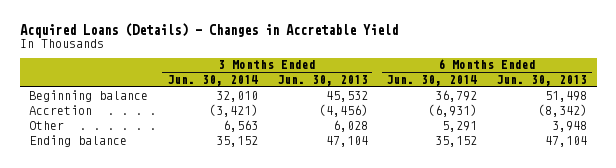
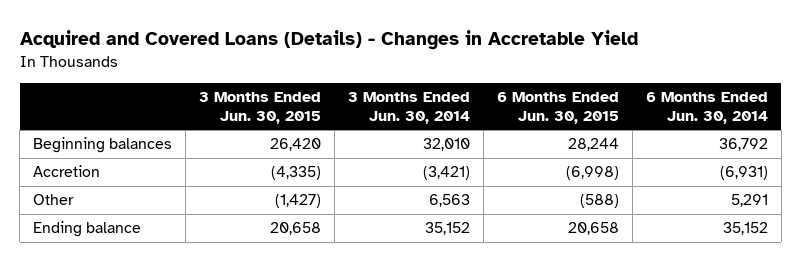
[19,22,398,38] Acquired Loans (Details) - Changes in Accretable Yield -> [19,29,638,50] Acquired and Covered Loans (Details) - Changes in Accretable Yield
[276,75,368,87] Jun. 30, 2013 -> none
[496,75,588,87] Jun. 30, 2013 -> none
none -> [199,92,322,124] 3 Months Ended Jun. 30, 2015
none -> [496,92,619,124] 6 Months Ended Jun. 30, 2015
[28,89,148,102] Beginning balance -> [33,137,173,154] Beginning balances

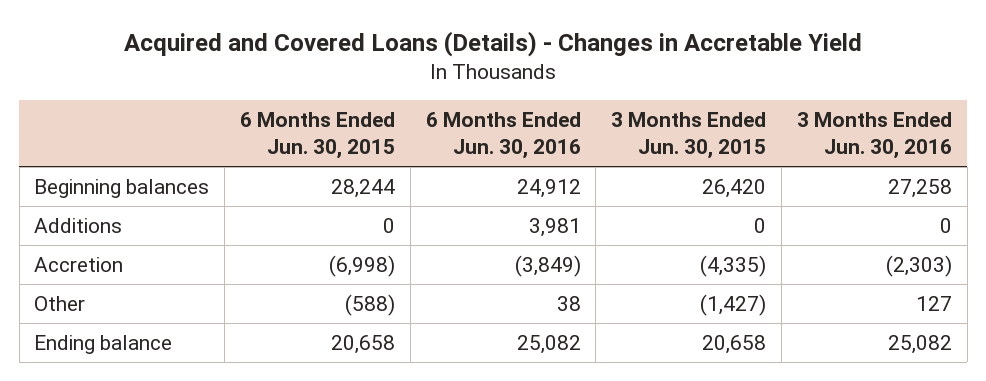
[347,92,470,124] 3 Months Ended Jun. 30, 2014 -> none
[645,92,768,124] 6 Months Ended Jun. 30, 2014 -> none
none -> [425,112,581,159] 6 Months Ended Jun. 30, 2016
none -> [796,112,952,159] 3 Months Ended Jun. 30, 2016
none -> [34,217,123,233] Additions

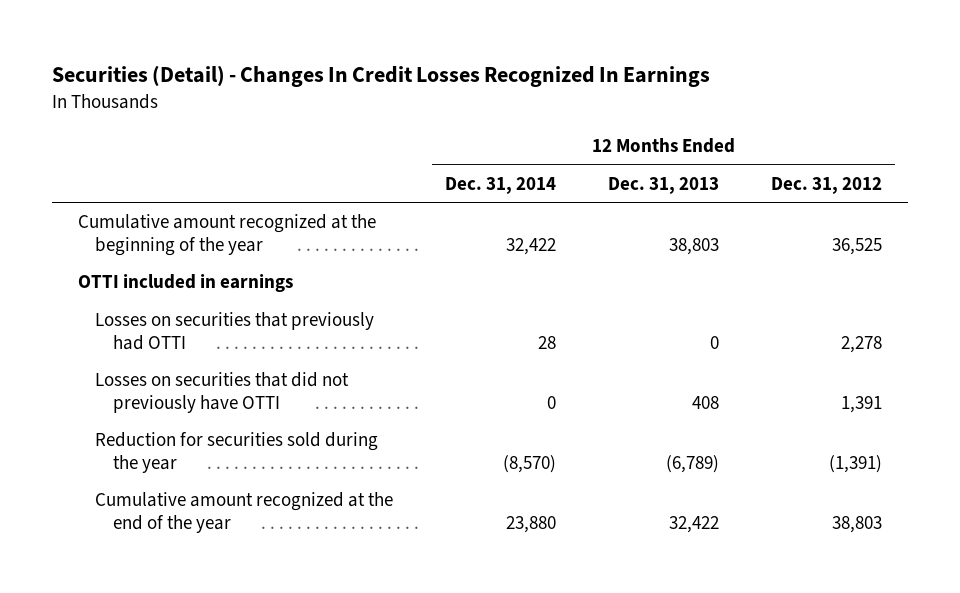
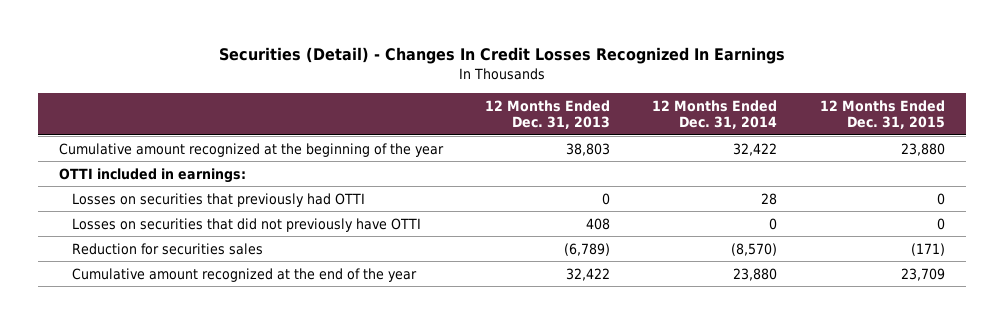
[771,176,883,194] Dec. 31, 2012 -> none
none -> [819,100,945,130] 12 Months Ended Dec. 31, 2015
[78,274,294,293] OTTI included in earnings -> [59,167,247,183] OTTI included in earnings:
[95,432,379,473] Reduction for securities sold during the year -> [71,242,263,255] Reduction for securities sales

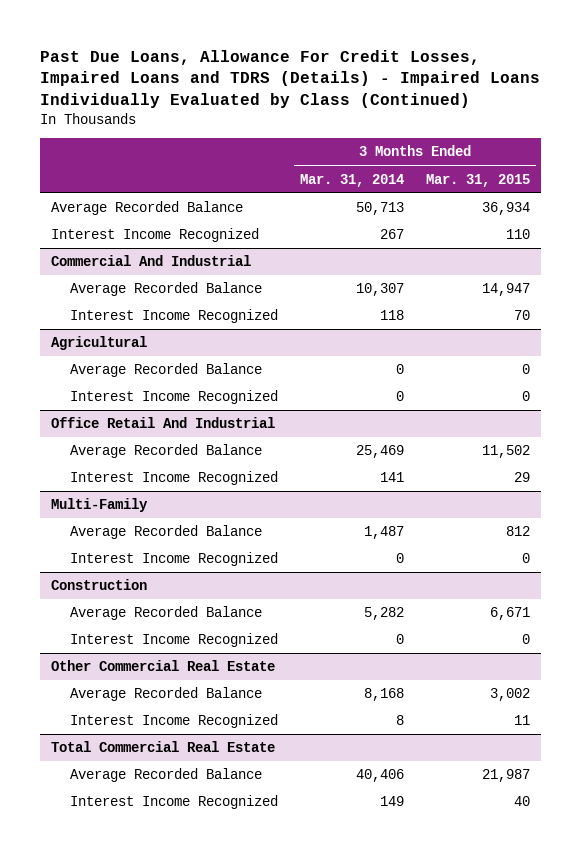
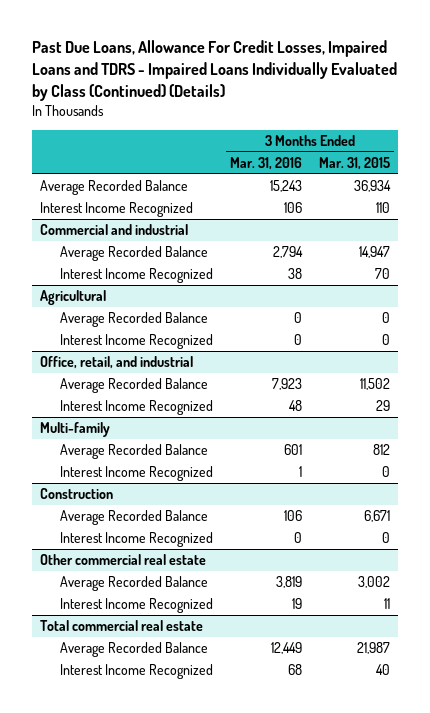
[39,49,540,109] Past Due Loans, Allowance For Credit Losses, Impaired Loans and TDRS (Details) - Impaired Loans Individually Evaluated by Class (Continued) -> [31,40,397,102] Past Due Loans, Allowance For Credit Losses, Impaired Loans and TDRS - Impaired Loans Individually Evaluated by Class (Continued) (Details)
[299,173,404,187] Mar. 31, 2014 -> none
none -> [230,156,303,170] Mar. 31, 2016
[50,255,251,267] Commercial And Industrial -> [39,223,188,235] Commercial and industrial
[50,417,275,429] Office Retail And Industrial -> [39,355,193,369] Office, retail, and industrial
[50,498,148,513] Multi-Family -> [39,421,110,437] Multi-family
[50,660,275,672] Other Commercial Real Estate -> [39,553,206,565] Other commercial real estate
[50,741,275,753] Total Commercial Real Estate -> [39,619,203,631] Total commercial real estate

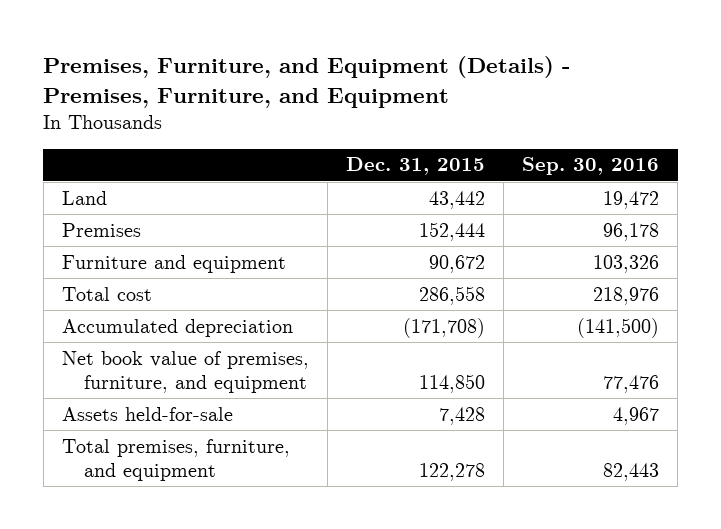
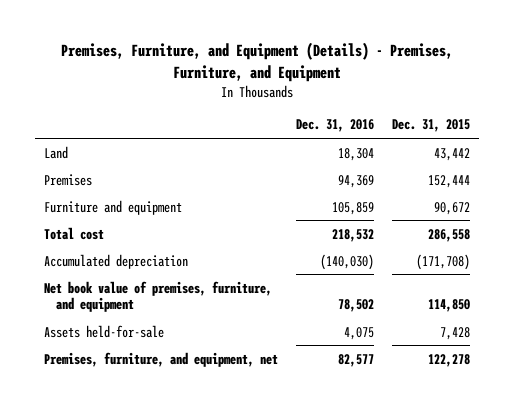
[522,157,660,176] Sep. 30, 2016 -> none
none -> [295,119,374,133] Dec. 31, 2016
[62,438,291,481] Total premises, furniture, and equipment -> [43,351,278,367] Premises, furniture, and equipment, net

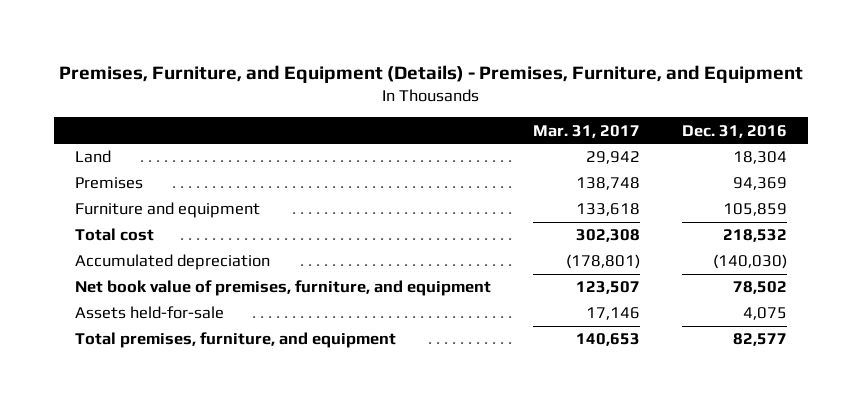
[392,119,471,133] Dec. 31, 2015 -> none
none -> [532,124,640,138] Mar. 31, 2017
[43,351,278,367] Premises, furniture, and equipment, net -> [74,332,396,349] Total premises, furniture, and equipment

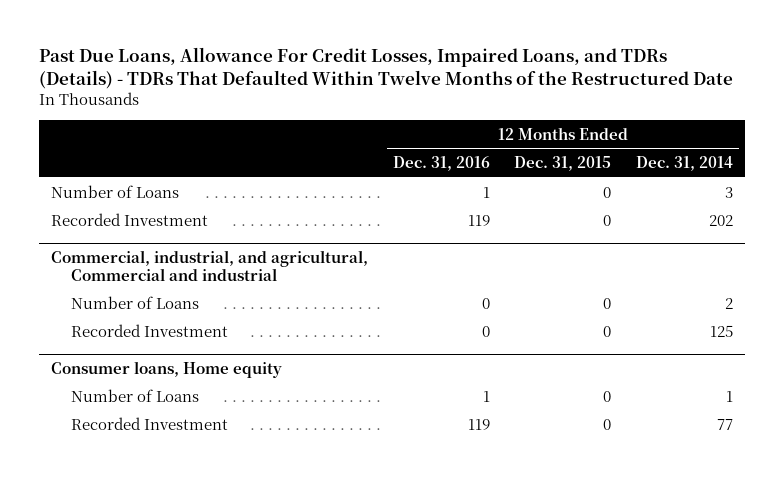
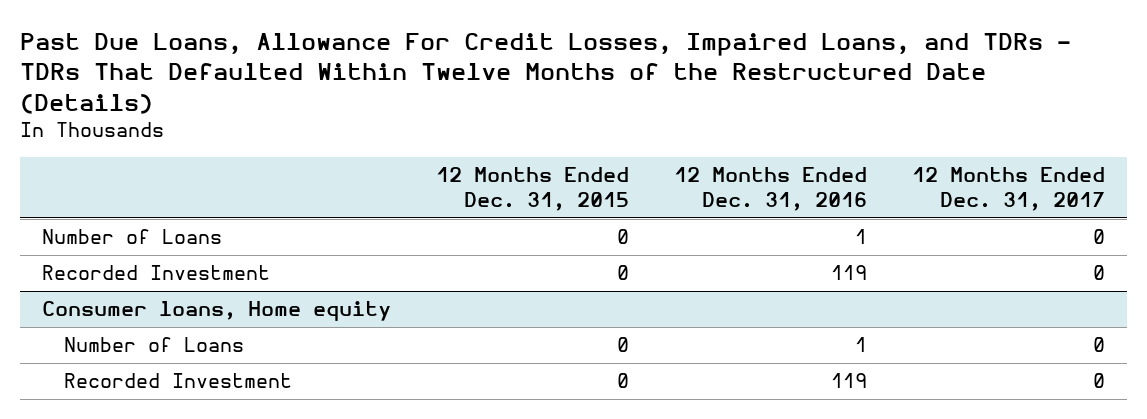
[39,47,734,90] Past Due Loans, Allowance For Credit Losses, Impaired Loans, and TDRs (Details) - TDRs That Defaulted Within Twelve Months of the Restructured Date -> [19,33,1071,114] Past Due Loans, Allowance For Credit Losses, Impaired Loans, and TDRs - TDRs That Defaulted Within Twelve Months of the Restructured Date (Details)
[635,156,733,172] Dec. 31, 2014 -> none
none -> [911,167,1105,212] 12 Months Ended Dec. 31, 2017
[51,249,369,281] Commercial, industrial, and agricultural, Commercial and industrial -> none
[71,295,200,309] Number of Loans -> none
[71,323,229,337] Recorded Investment -> none

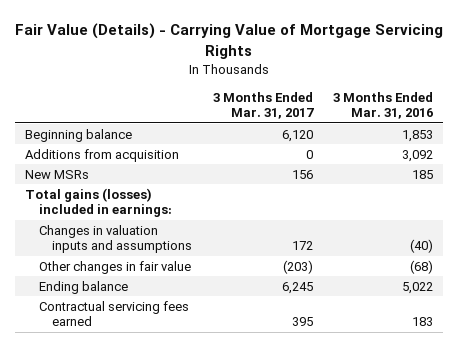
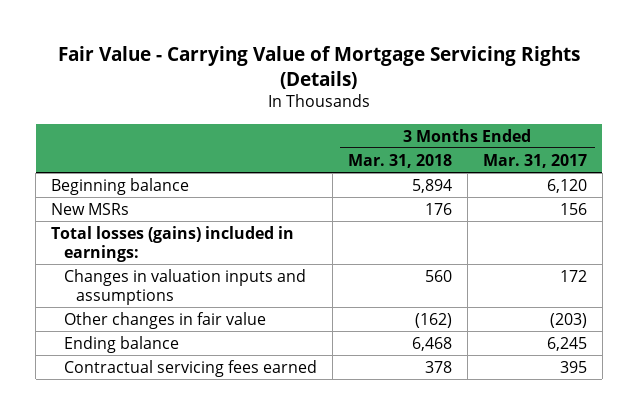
[15,23,444,60] Fair Value (Details) - Carrying Value of Mortgage Servicing Rights -> [57,45,580,89] Fair Value - Carrying Value of Mortgage Servicing Rights (Details)
[333,91,434,120] 3 Months Ended Mar. 31, 2016 -> none
none -> [347,153,452,168] Mar. 31, 2018
[25,148,180,162] Additions from acquisition -> none
[25,187,172,218] Total gains (losses) included in earnings: -> [51,225,295,262] Total losses (gains) included in earnings:

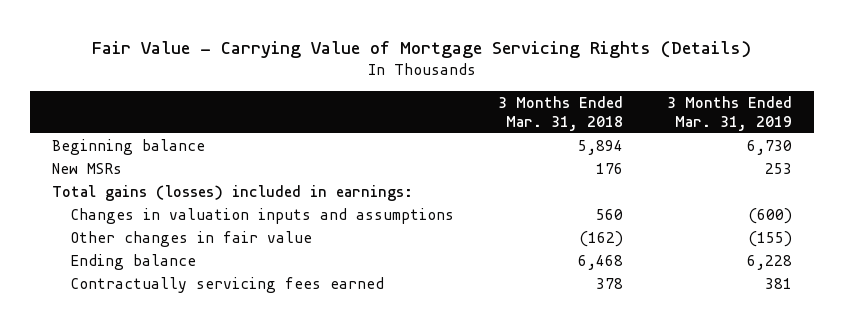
[482,153,587,168] Mar. 31, 2017 -> none
none -> [666,95,792,131] 3 Months Ended Mar. 31, 2019
[51,225,295,262] Total losses (gains) included in earnings: -> [52,184,414,201] Total gains (losses) included in earnings:
[63,359,317,377] Contractual servicing fees earned -> [69,276,384,293] Contractually servicing fees earned

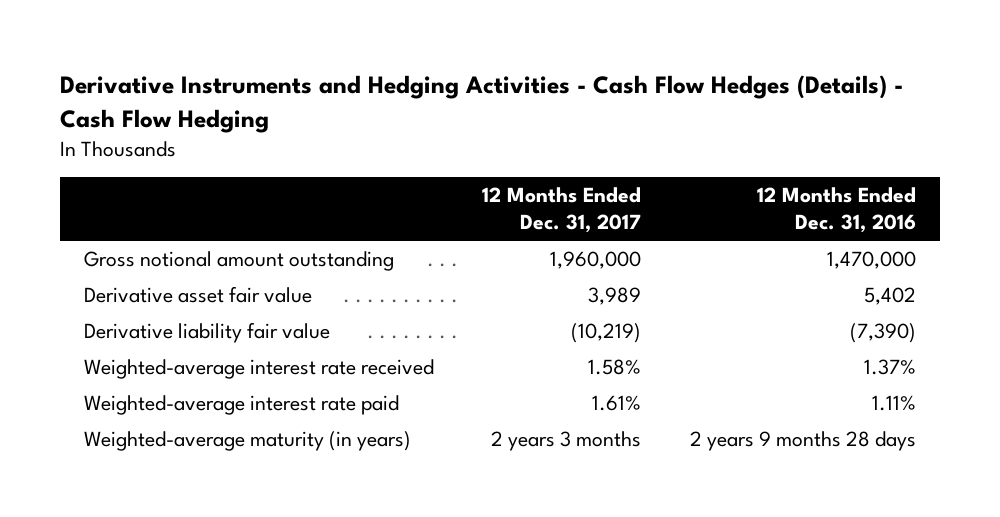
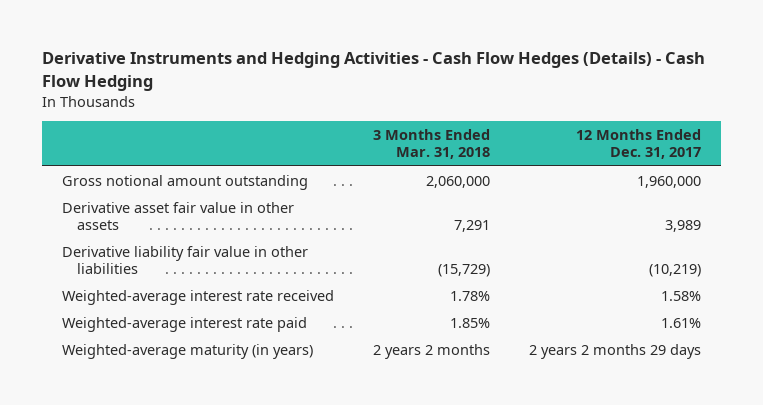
[756,187,916,234] 12 Months Ended Dec. 31, 2016 -> none
none -> [372,128,490,160] 3 Months Ended Mar. 31, 2018
[83,286,312,304] Derivative asset fair value -> [61,201,294,231] Derivative asset fair value in other assets
[83,322,330,344] Derivative liability fair value -> [61,245,308,275] Derivative liability fair value in other liabilities
[491,431,642,452] 2 years 3 months -> [529,343,702,359] 2 years 2 months 29 days

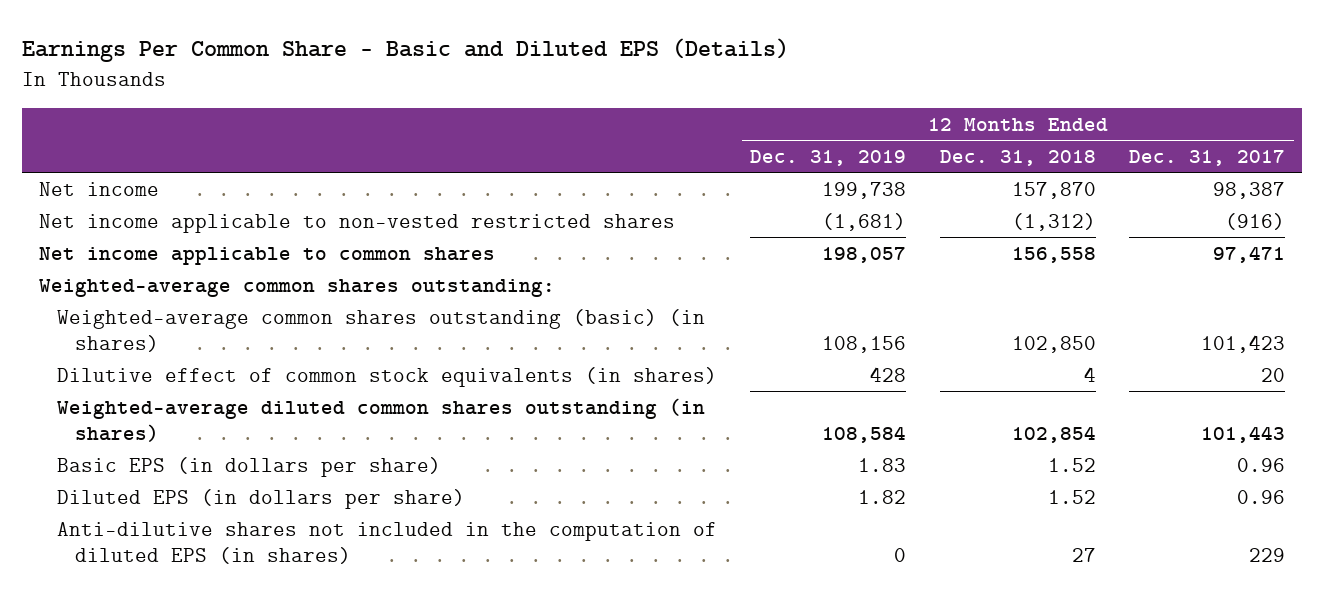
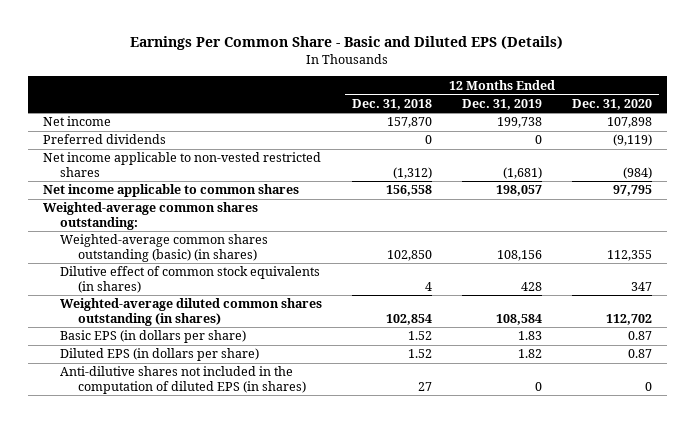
[1129,149,1286,166] Dec. 31, 2017 -> none
none -> [571,98,652,110] Dec. 31, 2020
none -> [43,134,167,145] Preferred dividends

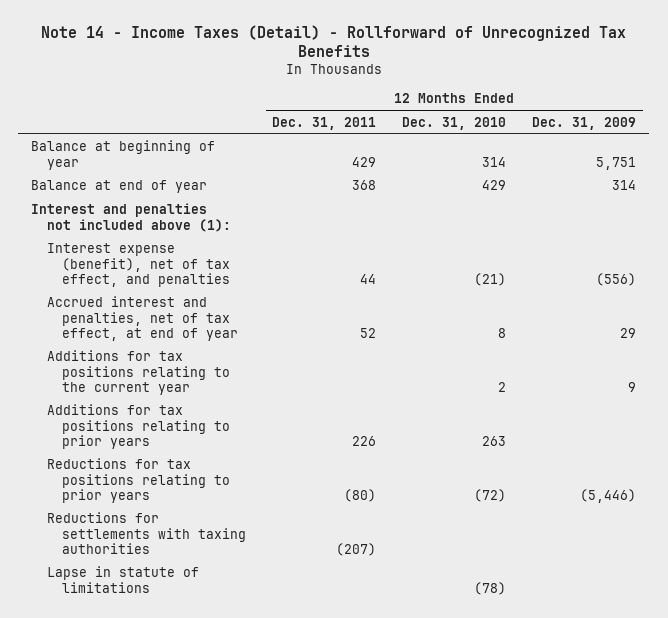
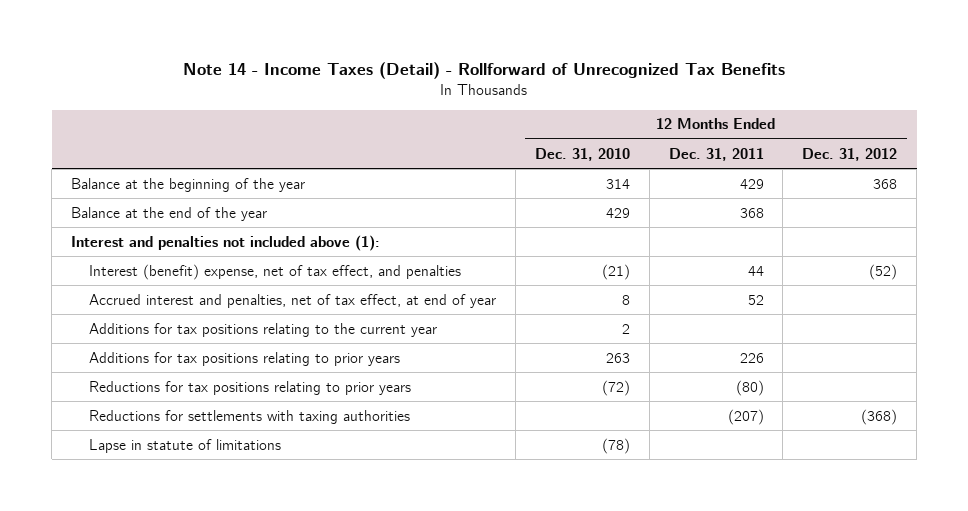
[532,116,637,130] Dec. 31, 2009 -> none
none -> [802,147,898,161] Dec. 31, 2012
[31,140,216,170] Balance at beginning of year -> [70,177,305,192] Balance at the beginning of the year
[31,180,208,194] Balance at end of year -> [70,206,267,221] Balance at the end of the year
[46,243,231,287] Interest expense (benefit), net of tax effect, and penalties -> [89,263,462,280] Interest (benefit) expense, net of tax effect, and penalties

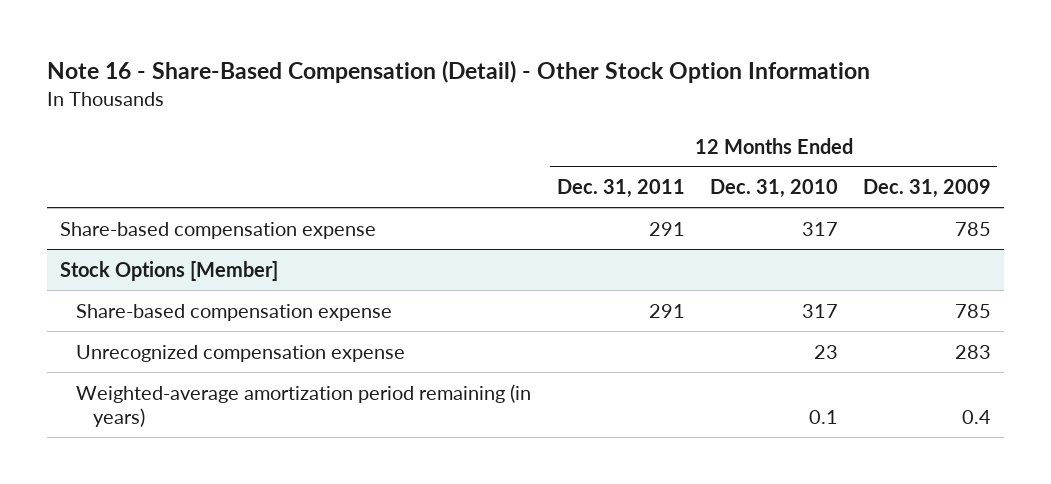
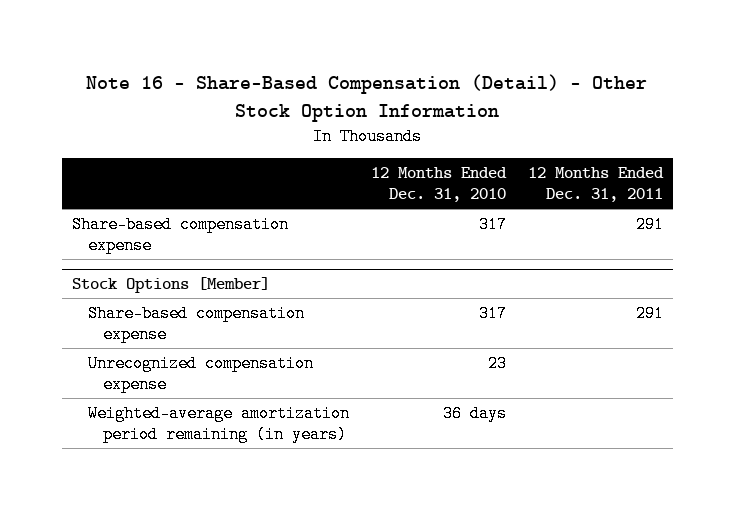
[863,179,992,199] Dec. 31, 2009 -> none
[808,410,838,425] 0.1 -> [442,404,507,422] 36 days

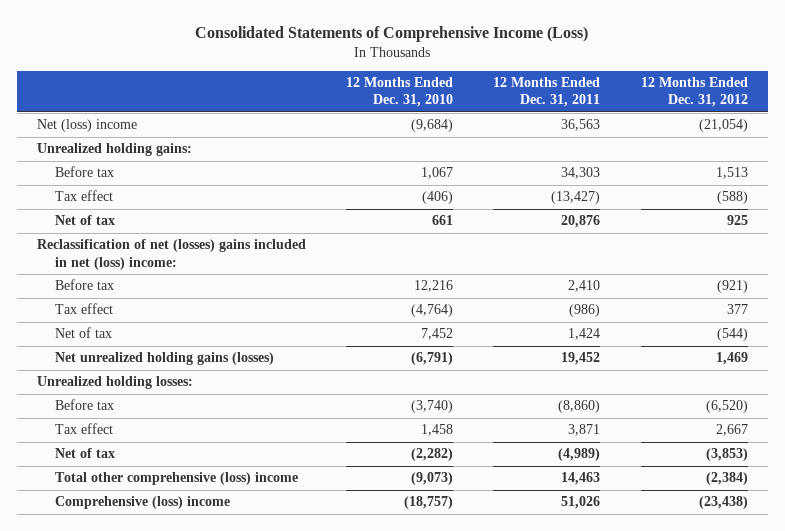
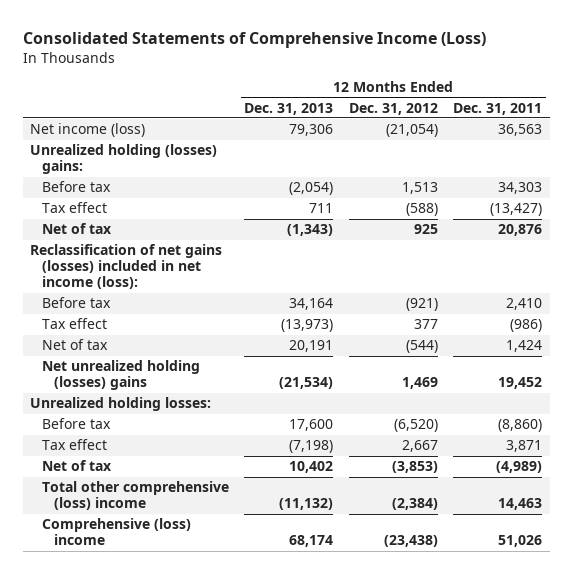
[346,77,454,108] 12 Months Ended Dec. 31, 2010 -> none
none -> [244,102,334,115] Dec. 31, 2013
[36,119,137,133] Net (loss) income -> [30,123,146,138] Net income (loss)
[36,143,192,157] Unrealized holding gains: -> [30,144,218,175] Unrealized holding (losses) gains:
[36,239,306,270] Reclassification of net (losses) gains included in net (loss) income: -> [30,244,223,290] Reclassification of net gains (losses) included in net income (loss):
[54,352,274,366] Net unrealized holding gains (losses) -> [42,360,201,391] Net unrealized holding (losses) gains

